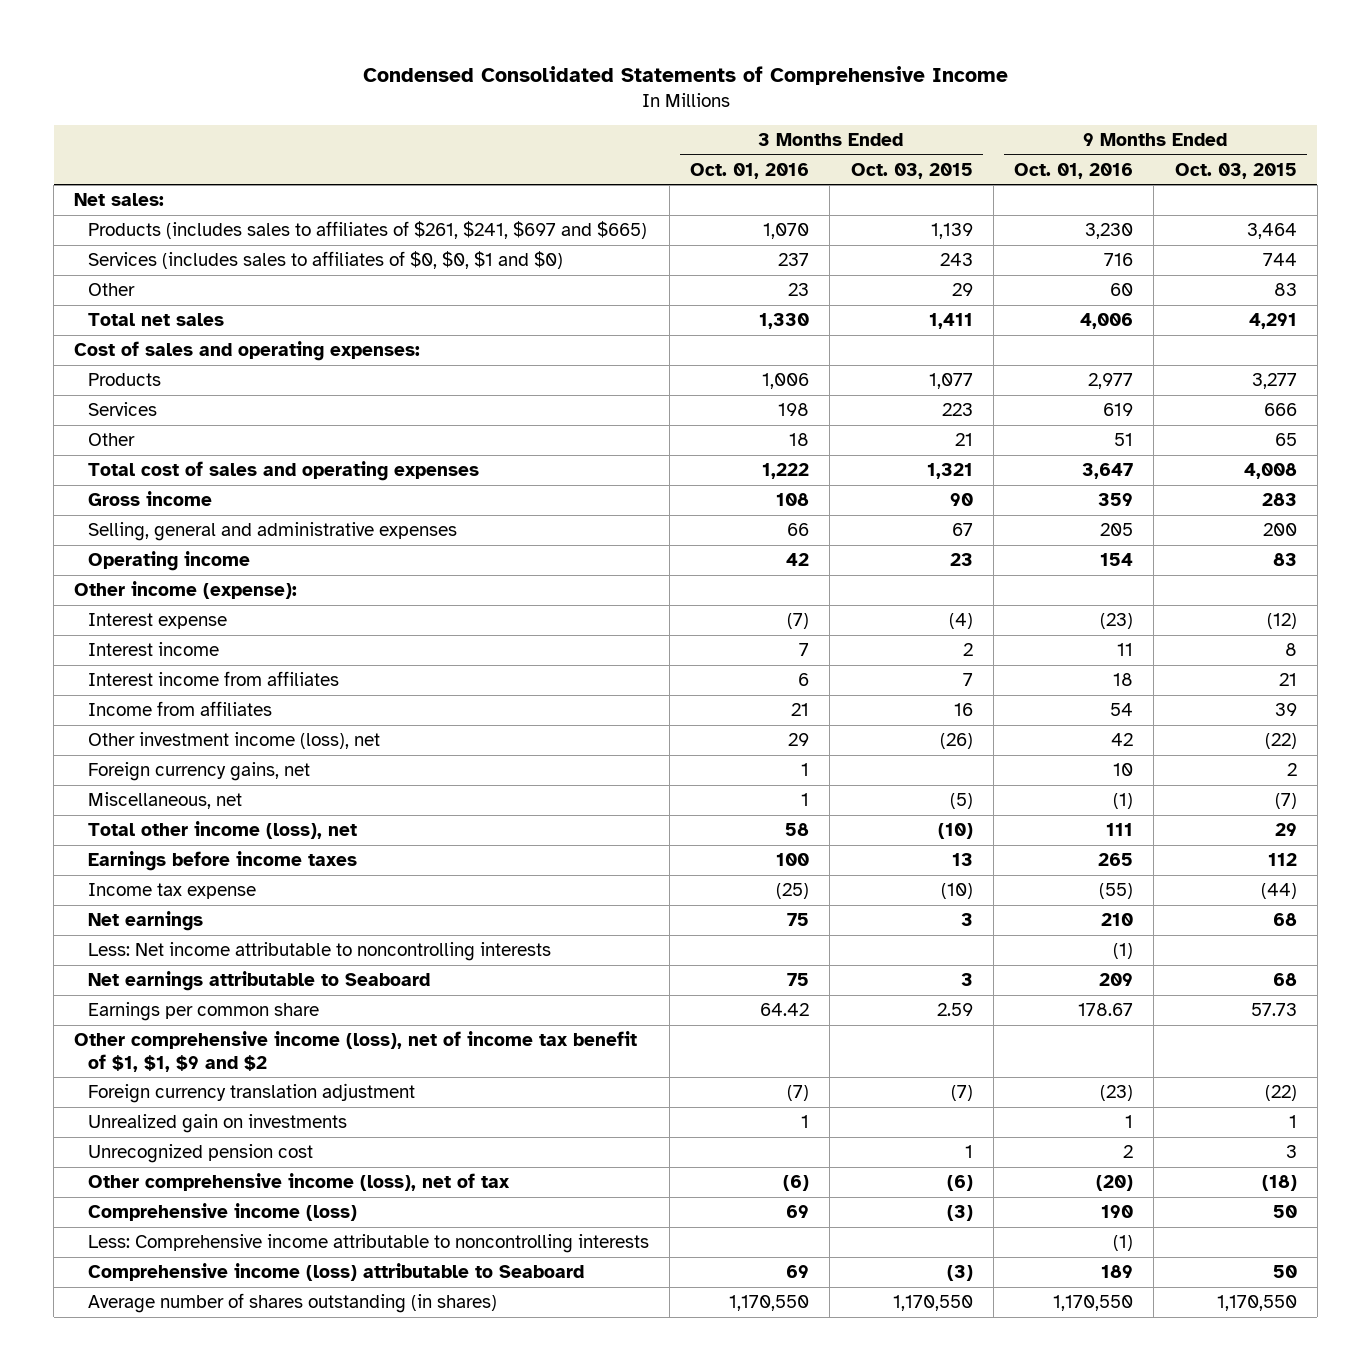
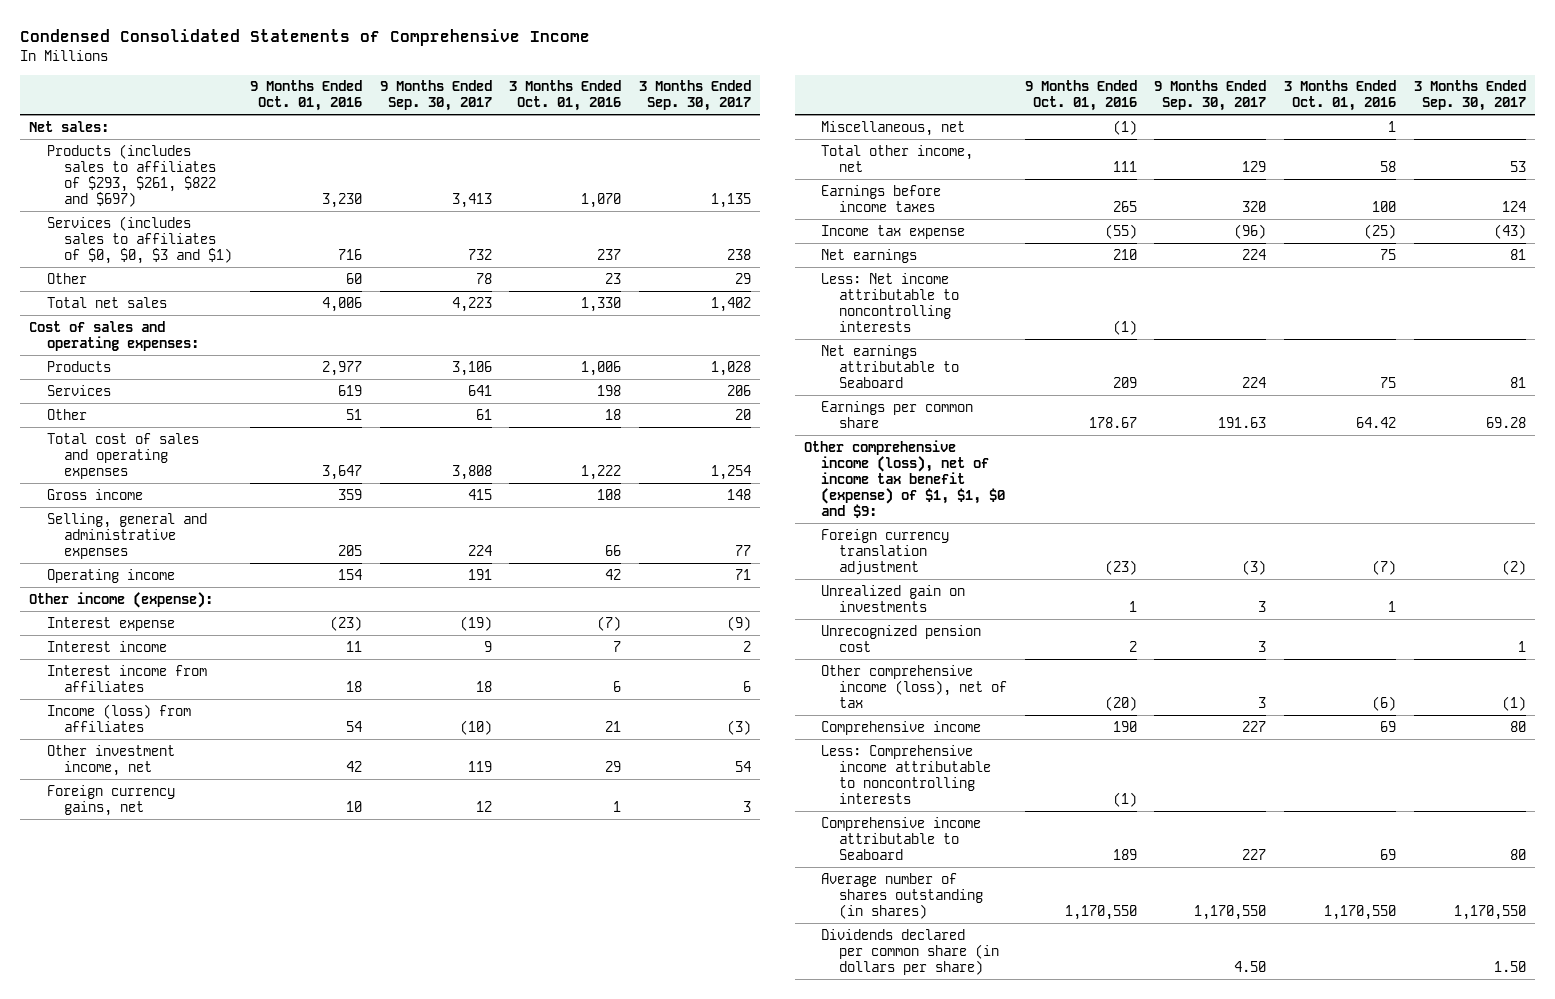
[850,162,973,179] Oct. 03, 2015 -> none
[1174,162,1297,179] Oct. 03, 2015 -> none
none -> [379,80,492,112] 9 Months Ended Sep. 30, 2017
none -> [639,80,752,112] 3 Months Ended Sep. 30, 2017
[87,221,647,240] Products (includes sales to affiliates of $261, $241, $697 and $665) -> [46,143,217,207] Products (includes sales to affiliates of $293, $261, $822 and $697)
[87,251,563,270] Services (includes sales to affiliates of $0, $0, $1 and $0) -> [46,215,233,264] Services (includes sales to affiliates of $0, $0, $3 and $1)
[87,701,272,717] Income from affiliates -> [46,703,191,732] Income (loss) from affiliates
[87,732,380,750] Other investment income (loss), net -> [46,744,175,776] Other investment income, net
[87,821,357,840] Total other income (loss), net -> [821,144,974,172] Total other income, net
[74,1031,638,1072] Other comprehensive income (loss), net of income tax benefit of $1, $1, $9 and $2 -> [803,439,1006,518] Other comprehensive income (loss), net of income tax benefit (expense) of $1, $1, $0 and $9:
[87,1203,357,1222] Comprehensive income (loss) -> [821,720,982,735] Comprehensive income
[87,1263,584,1282] Comprehensive income (loss) attributable to Seaboard -> [821,816,982,860] Comprehensive income attributable to Seaboard
none -> [821,928,1000,975] Dividends declared per common share (in dollars per share)

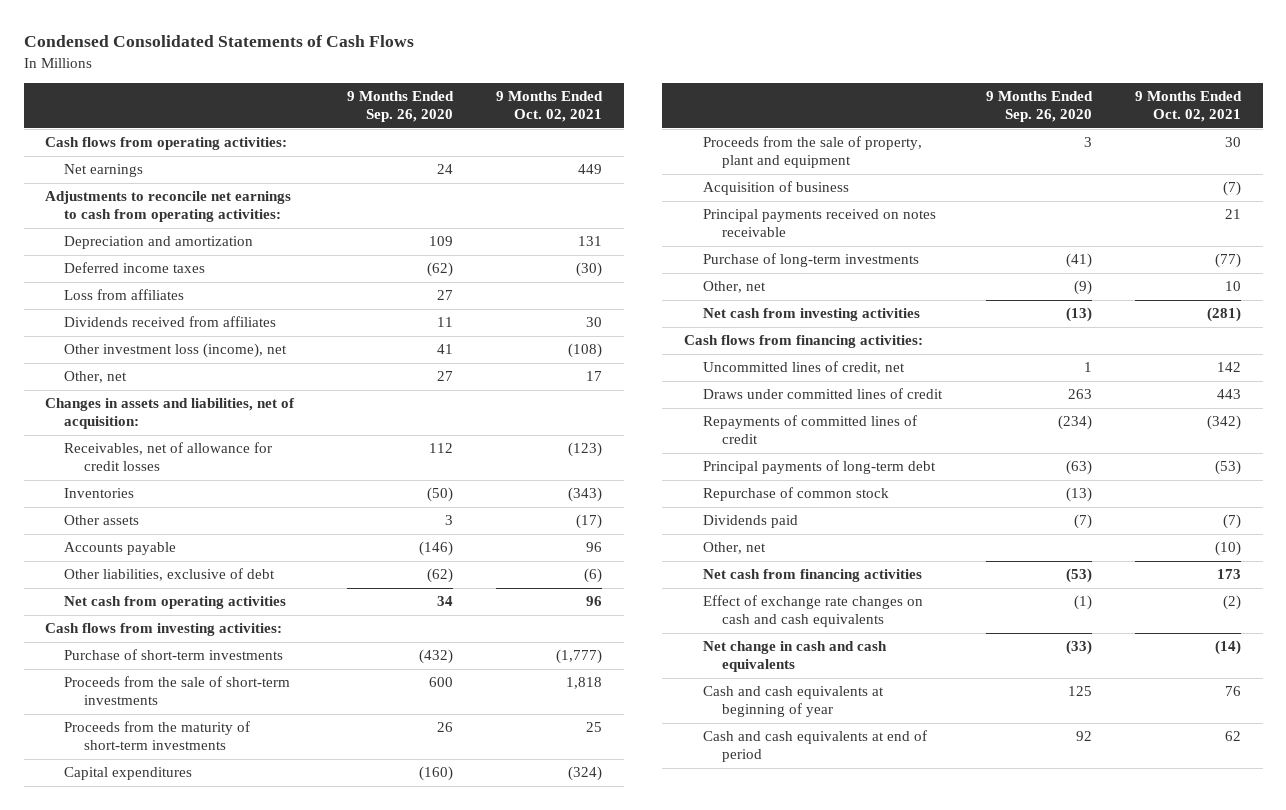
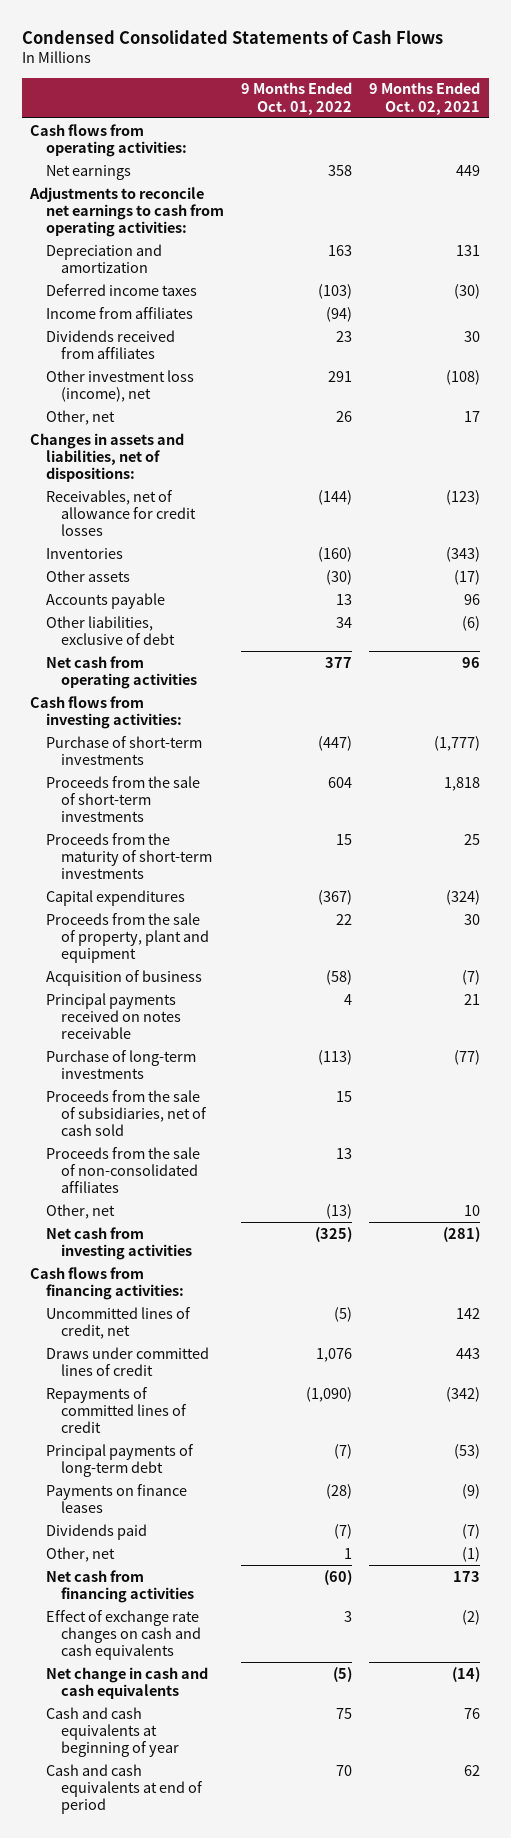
[346,91,454,123] 9 Months Ended Sep. 26, 2020 -> none
none -> [241,82,353,115] 9 Months Ended Oct. 01, 2022
[64,289,185,301] Loss from affiliates -> [45,306,193,319] Income from affiliates
[45,398,296,430] Changes in assets and liabilities, net of acquisition: -> [30,432,185,483] Changes in assets and liabilities, net of dispositions:
none -> [45,1089,208,1137] Proceeds from the sale of subsidiaries, net of cash sold
none -> [45,1146,200,1194] Proceeds from the sale of non-consolidated affiliates
[703,487,890,502] Repurchase of common stock -> none
none -> [45,1483,187,1513] Payments on finance leases
[1215,541,1242,557] (10) -> [462,1546,481,1562] (1)

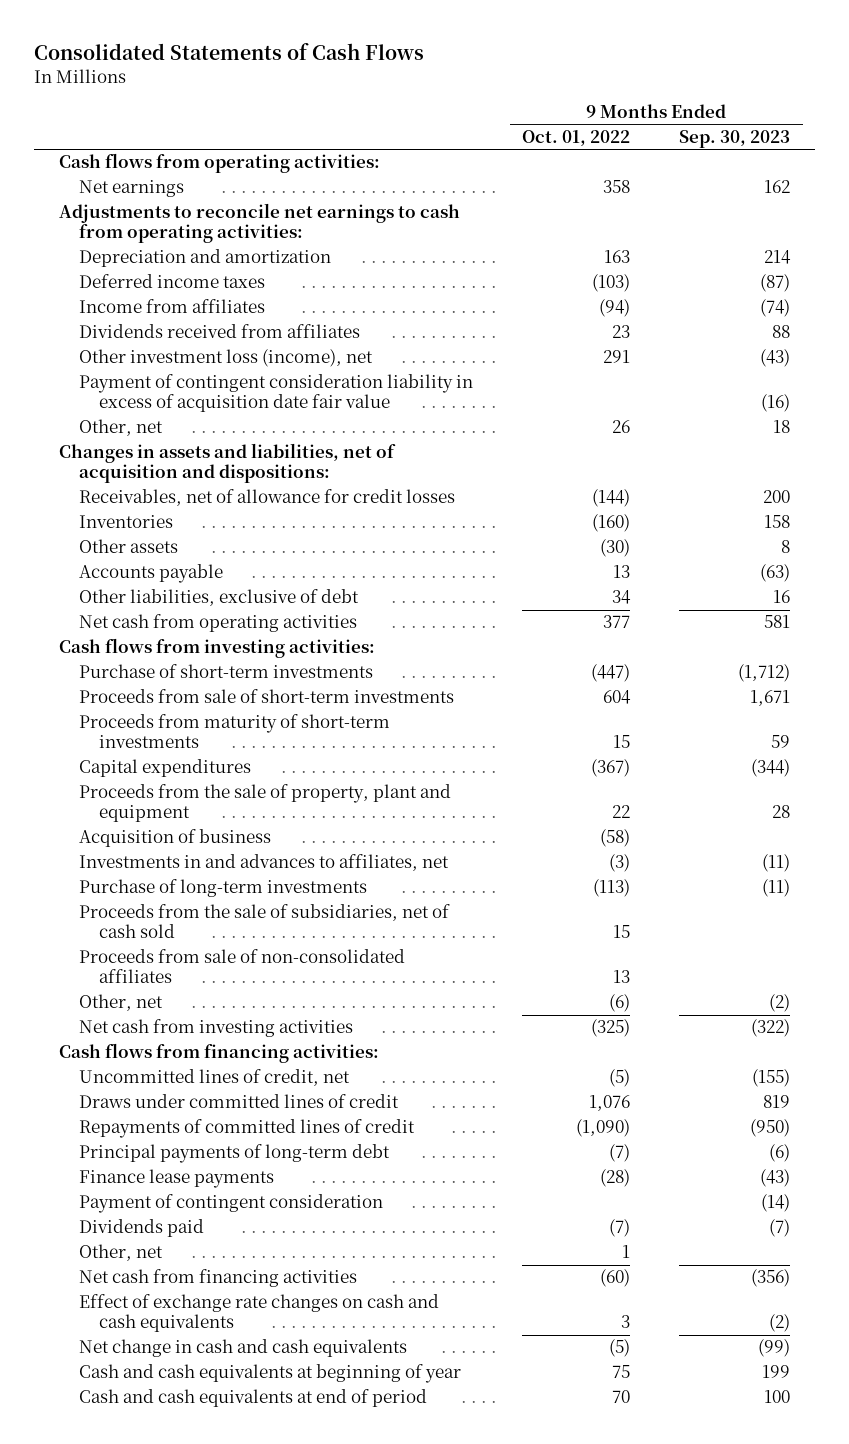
[21,29,443,44] Condensed Consolidated Statements of Cash Flows -> [34,43,425,61] Consolidated Statements of Cash Flows
[369,82,481,115] 9 Months Ended Oct. 02, 2021 -> none
none -> [679,129,791,148] Sep. 30, 2023
none -> [78,374,473,413] Payment of contingent consideration liability in excess of acquisition date fair value
[30,432,185,483] Changes in assets and liabilities, net of dispositions: -> [58,443,396,484] Changes in assets and liabilities, net of acquisition and dispositions:
[45,775,200,823] Proceeds from the sale of short-term investments -> [78,689,454,704] Proceeds from sale of short-term investments
[45,832,213,880] Proceeds from the maturity of short-term investments -> [78,714,390,749] Proceeds from maturity of short-term investments
[45,992,182,1040] Principal payments received on notes receivable -> none
none -> [78,854,449,872] Investments in and advances to affiliates, net
[45,1146,200,1194] Proceeds from the sale of non-consolidated affiliates -> [78,949,405,984] Proceeds from sale of non-consolidated affiliates
[326,1203,353,1219] (13) -> [608,994,630,1013] (6)
[45,1483,187,1513] Payments on finance leases -> [78,1169,274,1189] Finance lease payments
none -> [78,1194,383,1214] Payment of contingent consideration

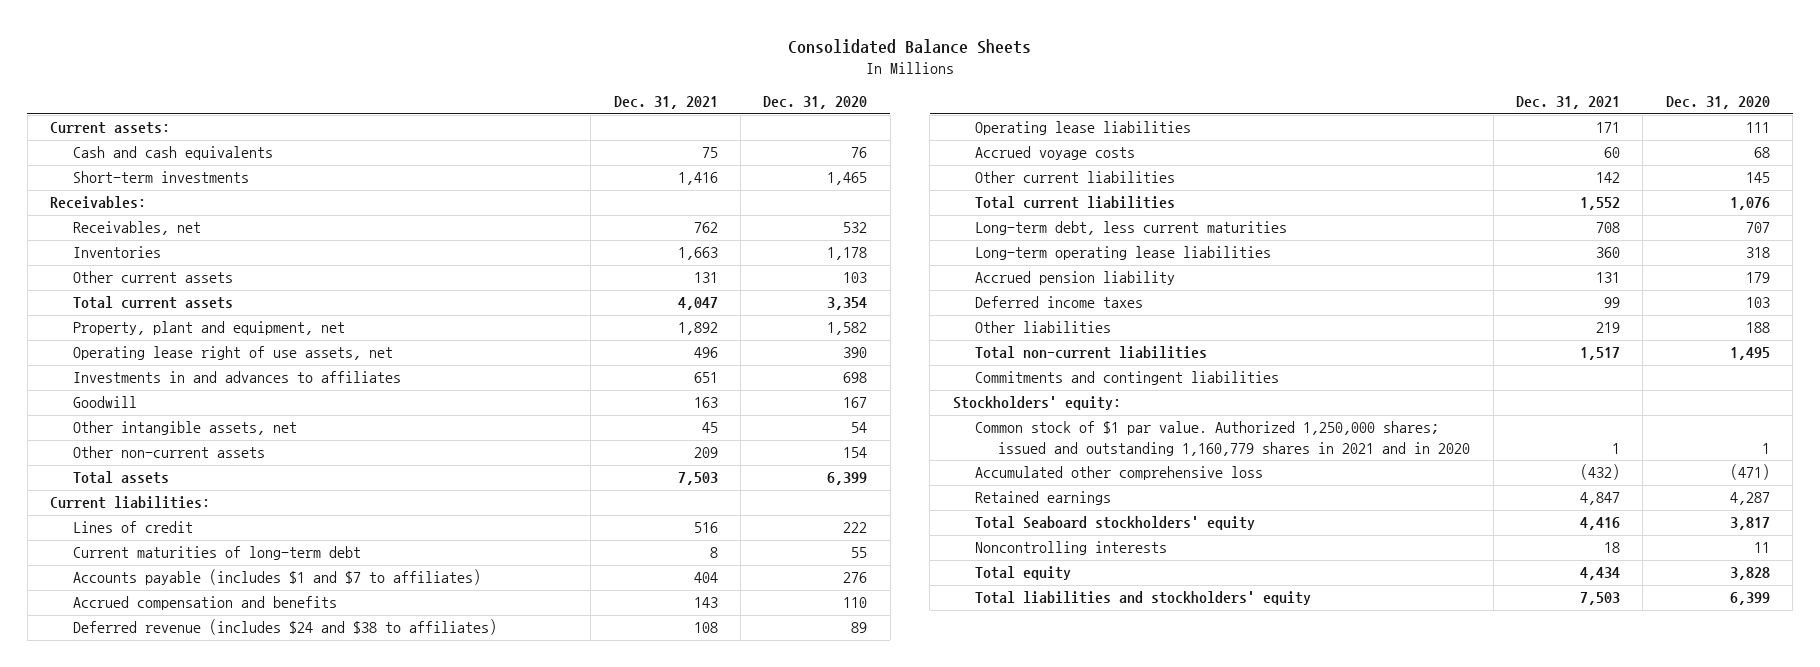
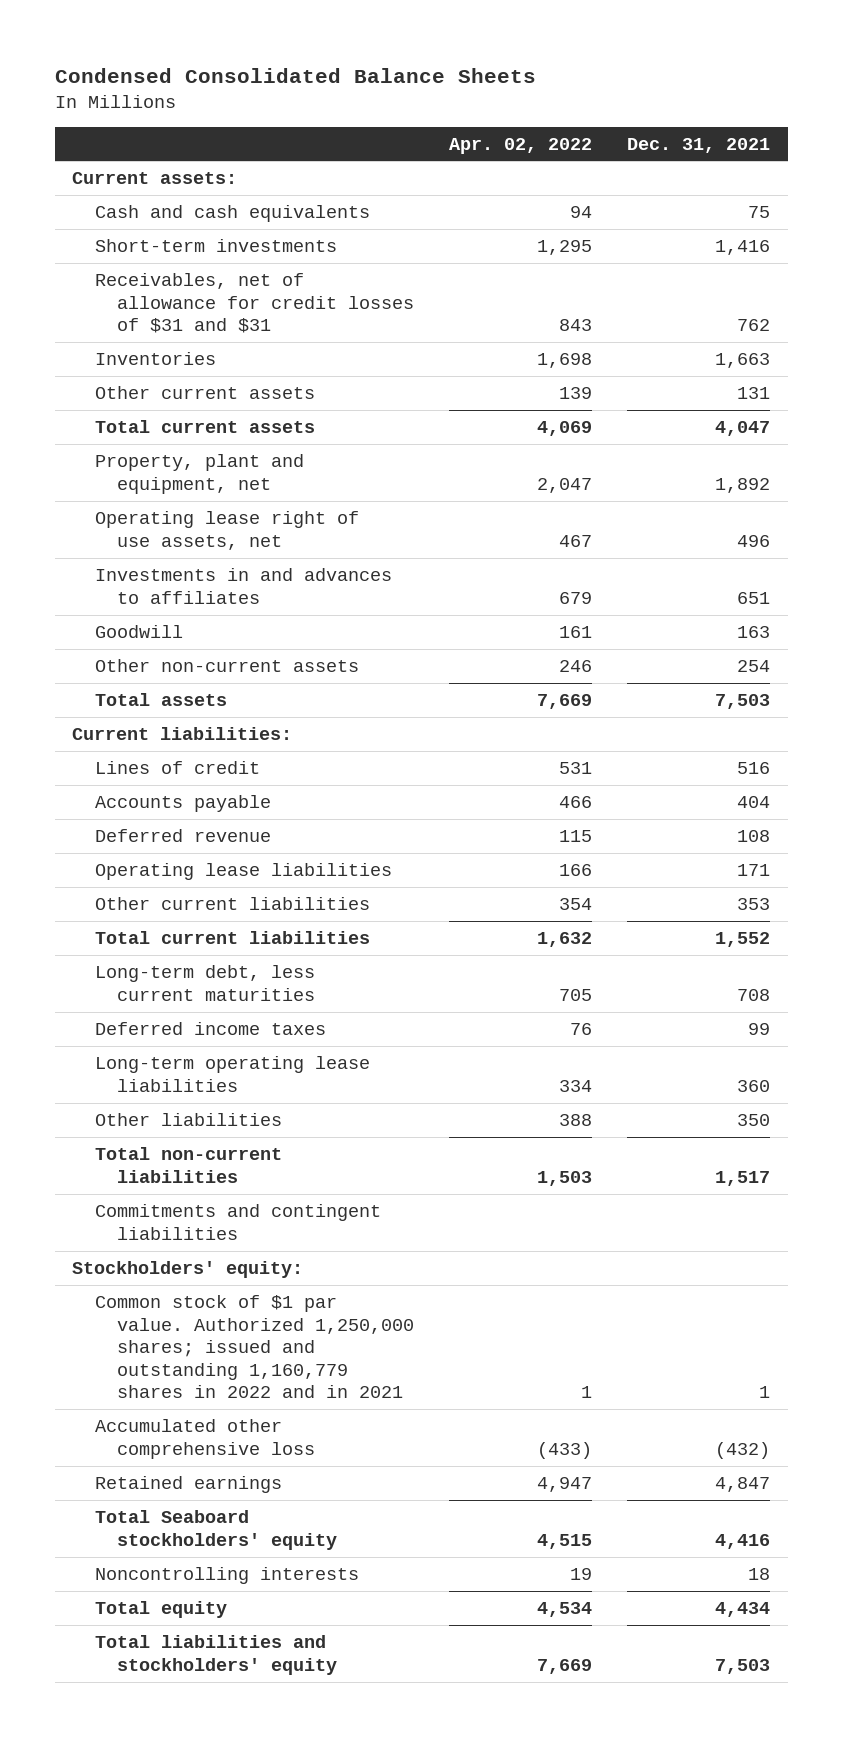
[787,38,1031,54] Consolidated Balance Sheets -> [54,68,536,84] Condensed Consolidated Balance Sheets
[763,96,868,110] Dec. 31, 2020 -> none
none -> [448,137,592,154] Apr. 02, 2022
[49,196,146,210] Receivables: -> none
[72,221,201,236] Receivables, net -> [94,273,414,334] Receivables, net of allowance for credit losses of $31 and $31
[72,421,297,436] Other intangible assets, net -> none
[693,447,718,459] 209 -> [737,660,771,673] 254
[72,546,361,561] Current maturities of long-term debt -> none
[72,596,337,611] Accrued compensation and benefits -> none
[72,569,481,586] Accounts payable (includes $1 and $7 to affiliates) -> [94,795,271,813] Accounts payable
[72,619,497,636] Deferred revenue (includes $24 and $38 to affiliates) -> [94,829,271,843] Deferred revenue
[975,146,1136,161] Accrued voyage costs -> none
[1596,172,1621,184] 142 -> [737,898,771,911] 353
[975,271,1176,286] Accrued pension liability -> none
[975,246,1272,261] Long-term operating lease liabilities -> [94,1056,370,1092] Long-term operating lease liabilities
[1596,322,1621,334] 219 -> [737,1114,771,1127] 350
[975,421,1471,456] Common stock of $1 par value. Authorized 1,250,000 shares; issued and outstanding 1,160,779 shares in 2021 and in 2020 -> [94,1295,414,1399] Common stock of $1 par value. Authorized 1,250,000 shares; issued and outstanding 1,160,779 shares in 2022 and in 2021

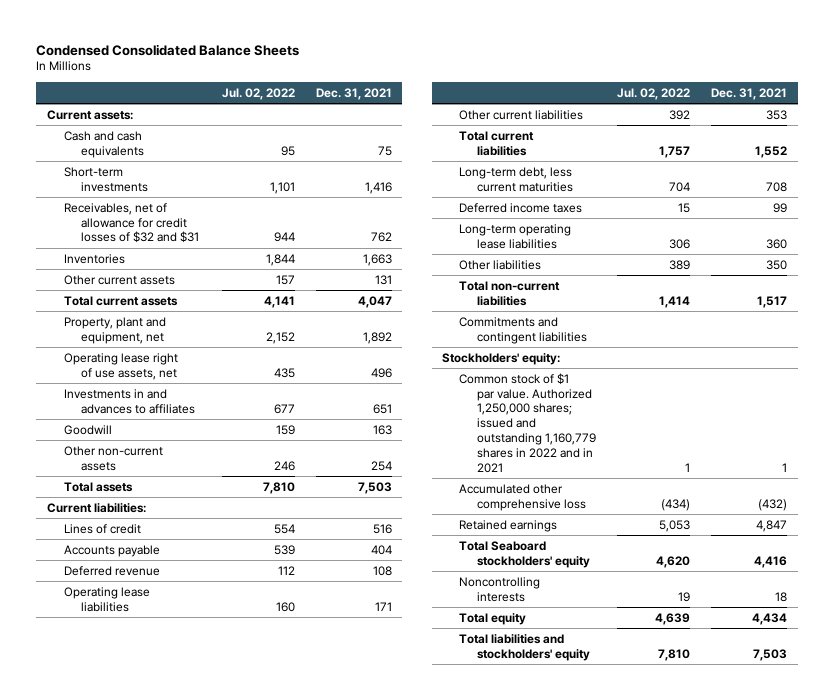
[448,137,592,154] Apr. 02, 2022 -> none
none -> [221,87,295,100] Jul. 02, 2022
[94,273,414,334] Receivables, net of allowance for credit losses of $31 and $31 -> [64,202,200,244] Receivables, net of allowance for credit losses of $32 and $31

